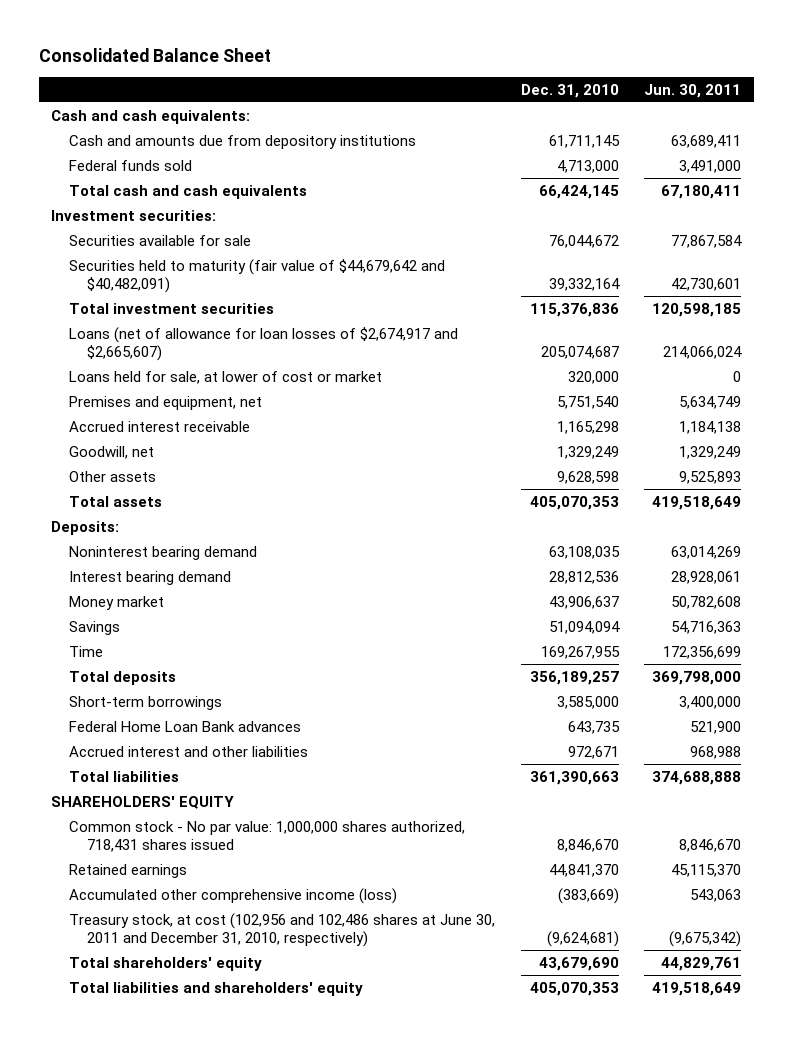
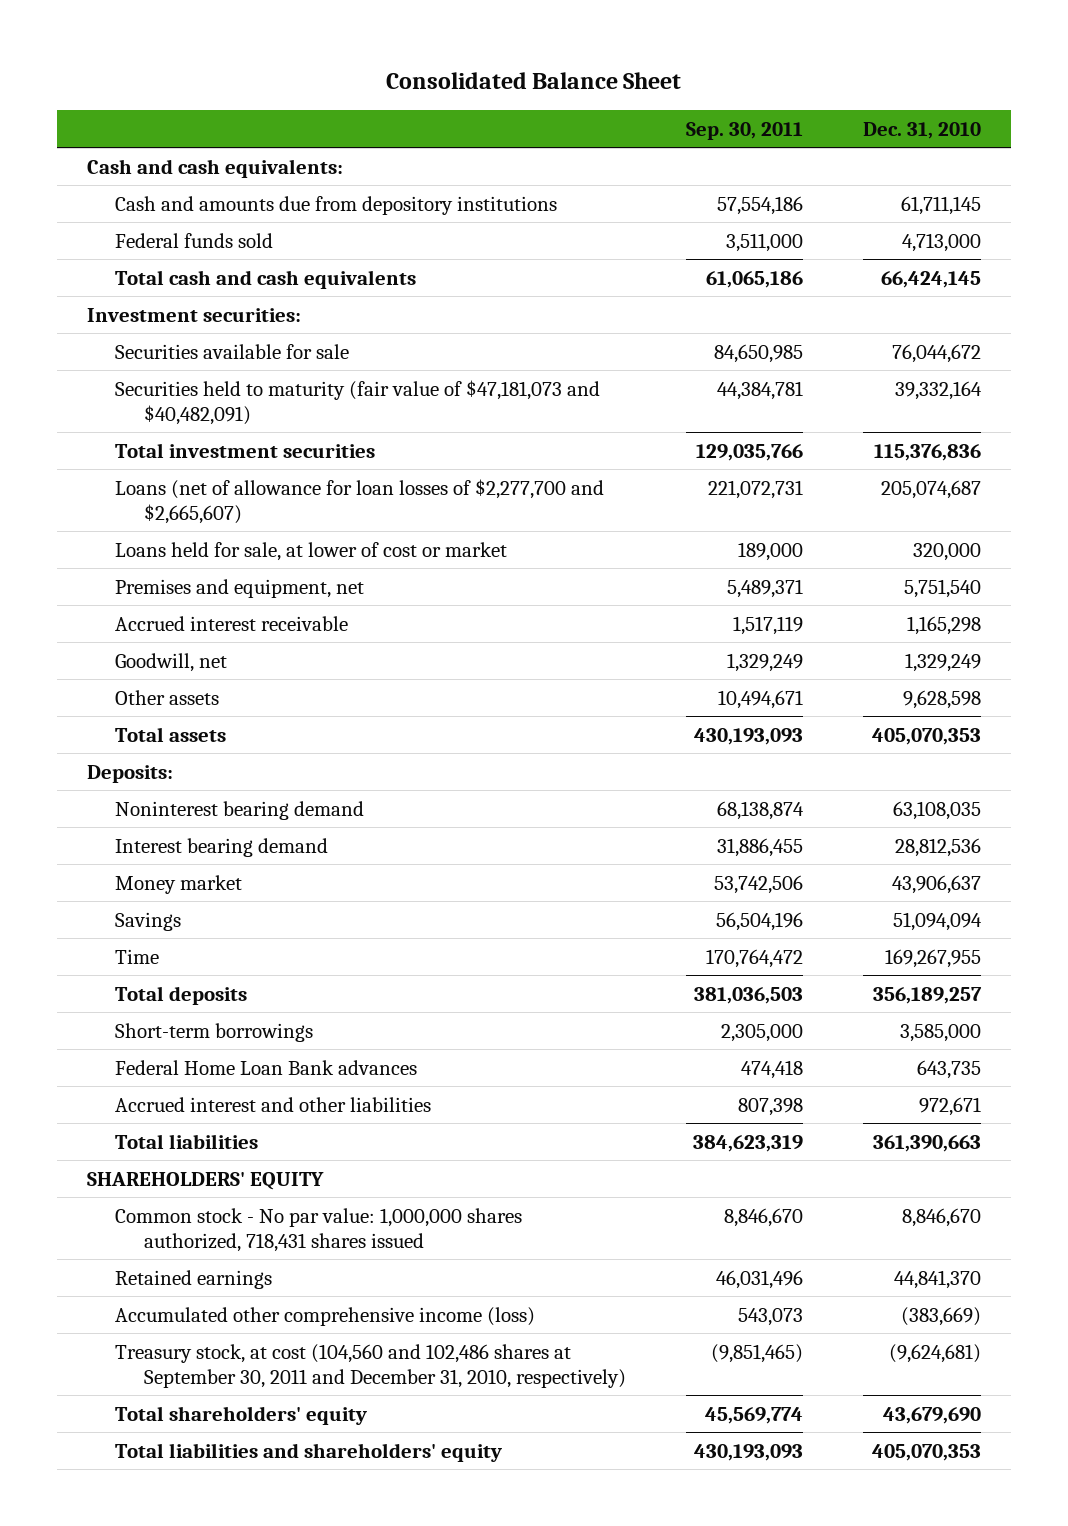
[644,83,742,98] Jun. 30, 2011 -> none
none -> [685,121,803,140] Sep. 30, 2011
[69,258,446,294] Securities held to maturity (fair value of $44,679,642 and $40,482,091) -> [115,379,601,425] Securities held to maturity (fair value of $47,181,073 and $40,482,091)
[69,326,459,362] Loans (net of allowance for loan losses of $2,674,917 and $2,665,607) -> [115,478,605,524] Loans (net of allowance for loan losses of $2,277,700 and $2,665,607)
[69,912,496,948] Treasury stock, at cost (102,956 and 102,486 shares at June 30, 2011 and December 31, 2010, respectively) -> [115,1343,626,1388] Treasury stock, at cost (104,560 and 102,486 shares at September 30, 2011 and December 31, 2010, respectively)

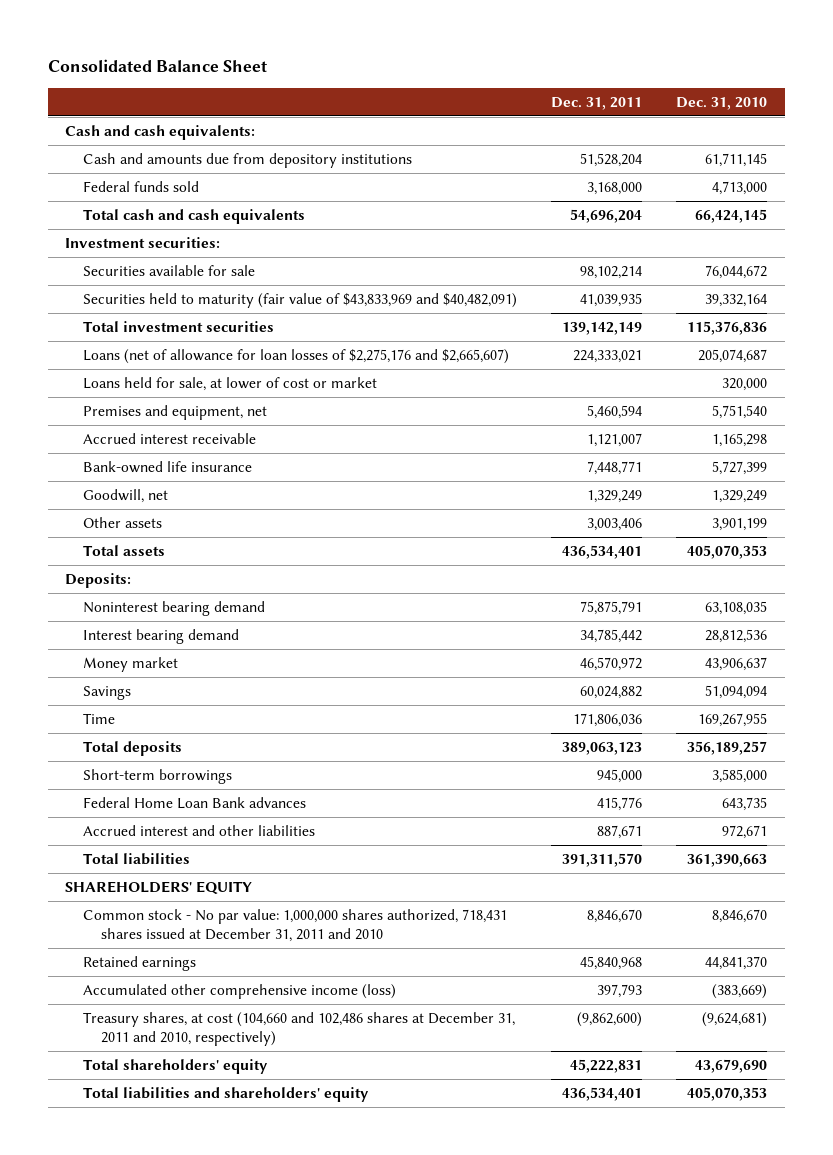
[685,121,803,140] Sep. 30, 2011 -> none
none -> [551,96,643,110] Dec. 31, 2011
[115,379,601,425] Securities held to maturity (fair value of $47,181,073 and $40,482,091) -> [83,292,518,308] Securities held to maturity (fair value of $43,833,969 and $40,482,091)
[115,478,605,524] Loans (net of allowance for loan losses of $2,277,700 and $2,665,607) -> [83,348,510,364] Loans (net of allowance for loan losses of $2,275,176 and $2,665,607)
none -> [83,460,253,473] Bank-owned life insurance
[903,689,982,709] 9,628,598 -> [712,517,768,531] 3,901,199
[115,1207,523,1252] Common stock - No par value: 1,000,000 shares authorized, 718,431 shares issued -> [83,908,508,942] Common stock - No par value: 1,000,000 shares authorized, 718,431 shares issued at December 31, 2011 and 2010
[115,1343,626,1388] Treasury stock, at cost (104,560 and 102,486 shares at September 30, 2011 and December 31, 2010, respectively) -> [83,1011,516,1046] Treasury shares, at cost (104,660 and 102,486 shares at December 31, 2011 and 2010, respectively)

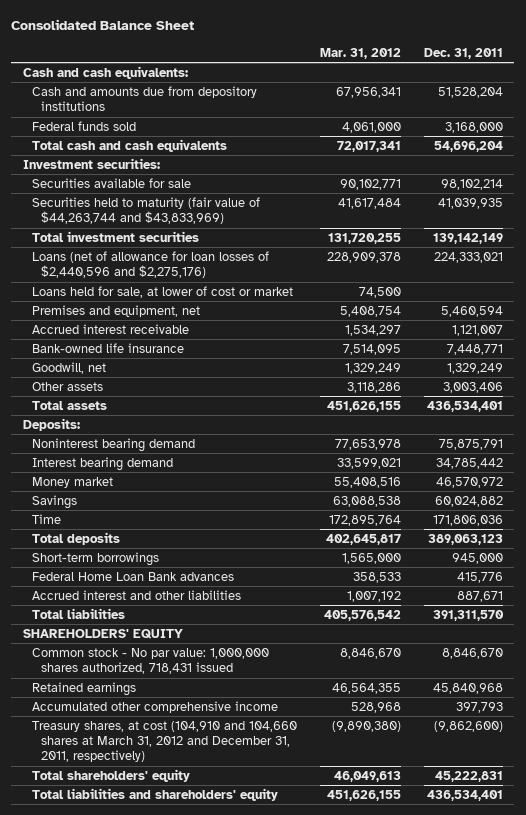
[676,96,768,110] Dec. 31, 2010 -> none
none -> [319,47,401,59] Mar. 31, 2012
[83,292,518,308] Securities held to maturity (fair value of $43,833,969 and $40,482,091) -> [31,196,260,225] Securities held to maturity (fair value of $44,263,744 and $43,833,969)
[83,348,510,364] Loans (net of allowance for loan losses of $2,275,176 and $2,665,607) -> [31,250,269,279] Loans (net of allowance for loan losses of $2,440,596 and $2,275,176)
[83,908,508,942] Common stock - No par value: 1,000,000 shares authorized, 718,431 shares issued at December 31, 2011 and 2010 -> [31,647,269,675] Common stock - No par value: 1,000,000 shares authorized, 718,431 issued
[83,983,397,999] Accumulated other comprehensive income (loss) -> [31,700,278,713] Accumulated other comprehensive income
[83,1011,516,1046] Treasury shares, at cost (104,660 and 102,486 shares at December 31, 2011 and 2010, respectively) -> [31,720,297,763] Treasury shares, at cost (104,910 and 104,660 shares at March 31, 2012 and December 31, 2011, respectively)

